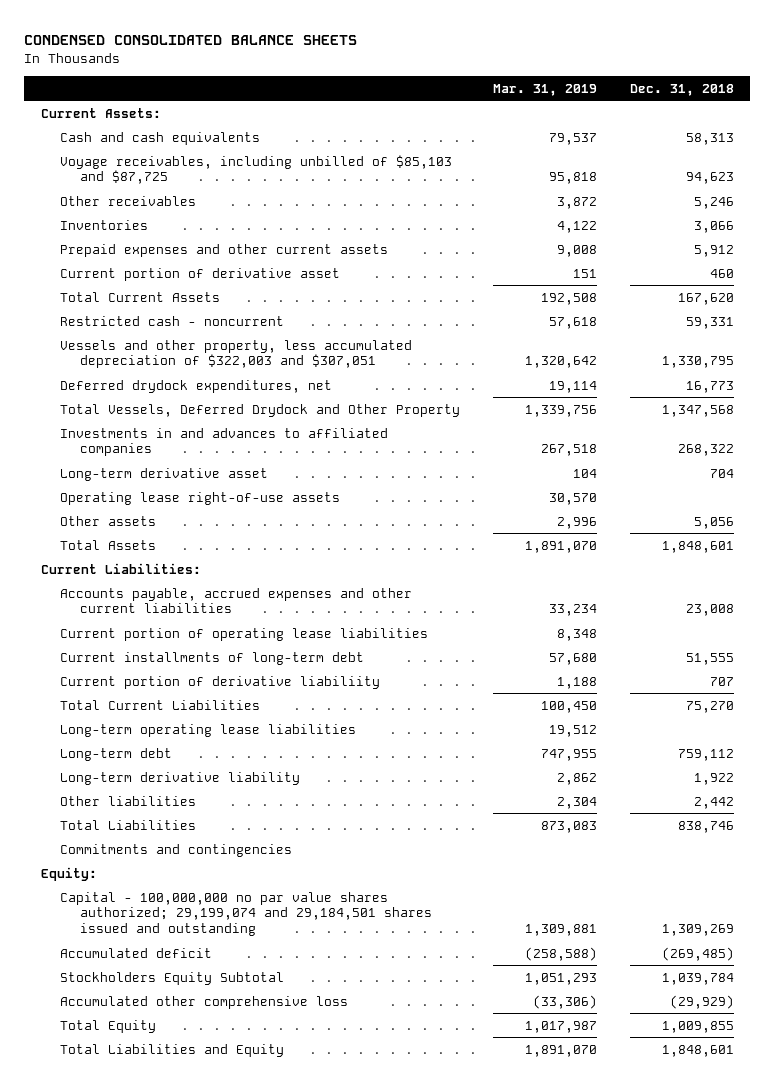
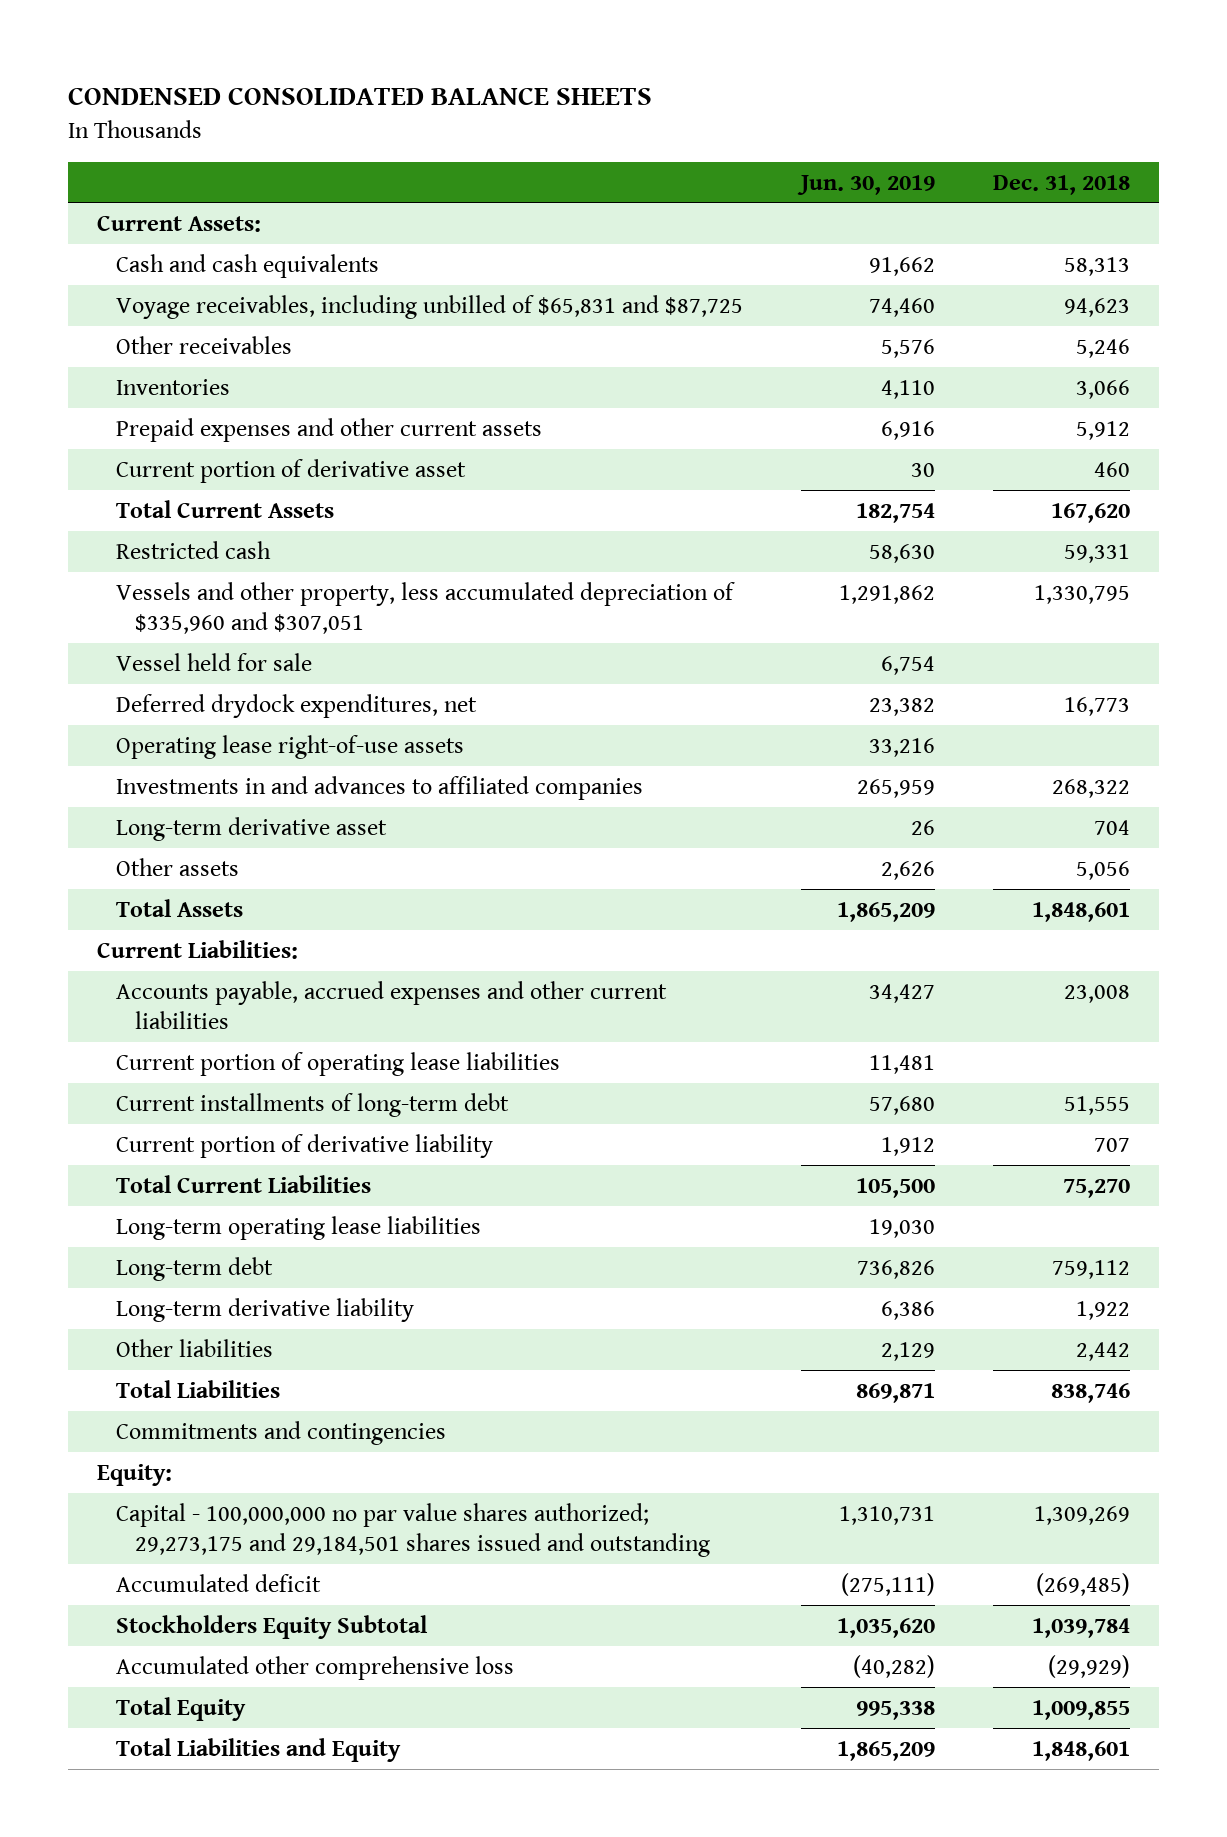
[493,83,598,96] Mar. 31, 2019 -> none
none -> [796,174,935,195] Jun. 30, 2019
[60,154,453,185] Voyage receivables, including unbilled of $85,103 and $87,725 -> [115,294,743,319] Voyage receivables, including unbilled of $65,831 and $87,725
[60,315,285,326] Restricted cash - noncurrent -> [115,540,271,559] Restricted cash
[60,339,413,369] Vessels and other property, less accumulated depreciation of $322,003 and $307,051 -> [115,581,735,635] Vessels and other property, less accumulated depreciation of $335,960 and $307,051
none -> [115,652,312,671] Vessel held for sale
[60,403,461,417] Total Vessels, Deferred Drydock and Other Property -> none
[60,491,341,505] Operating lease right-of-use assets -> [115,734,464,759] Operating lease right-of-use assets
[60,675,381,689] Current portion of derivative liabiliity -> [115,1133,493,1158] Current portion of derivative liability
[60,891,432,937] Capital - 100,000,000 no par value shares authorized; 29,199,074 and 29,184,501 shares issued and outstanding -> [115,1502,710,1558] Capital - 100,000,000 no par value shares authorized; 29,273,175 and 29,184,501 shares issued and outstanding

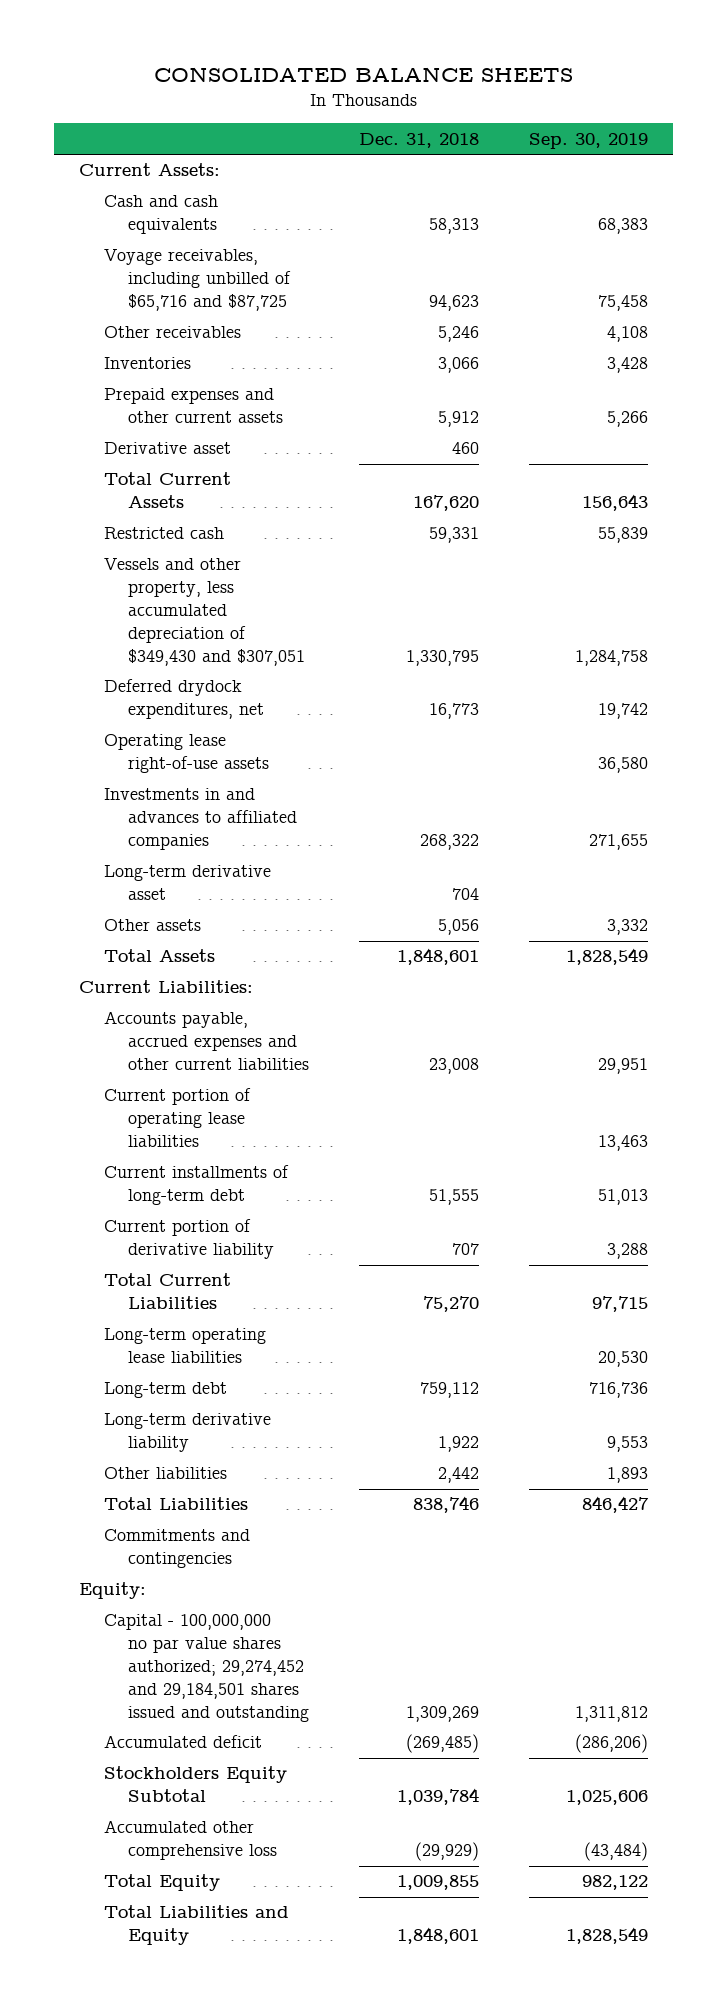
[67,87,652,106] CONDENSED CONSOLIDATED BALANCE SHEETS -> [153,66,573,82] CONSOLIDATED BALANCE SHEETS
[796,174,935,195] Jun. 30, 2019 -> none
none -> [529,132,649,149] Sep. 30, 2019
[115,294,743,319] Voyage receivables, including unbilled of $65,831 and $87,725 -> [103,249,292,312] Voyage receivables, including unbilled of $65,716 and $87,725
[115,458,466,483] Current portion of derivative asset -> [103,442,231,455] Derivative asset
[115,652,312,671] Vessel held for sale -> none
[115,581,735,635] Vessels and other property, less accumulated depreciation of $335,960 and $307,051 -> [103,558,306,667] Vessels and other property, less accumulated depreciation of $349,430 and $307,051
[115,1502,710,1558] Capital - 100,000,000 no par value shares authorized; 29,273,175 and 29,184,501 shares issued and outstanding -> [103,1614,310,1723] Capital - 100,000,000 no par value shares authorized; 29,274,452 and 29,184,501 shares issued and outstanding

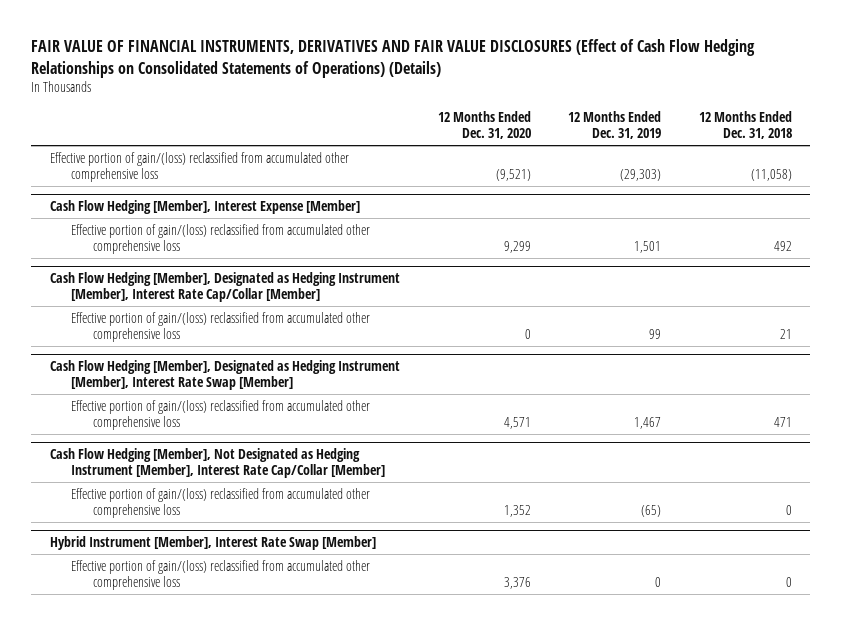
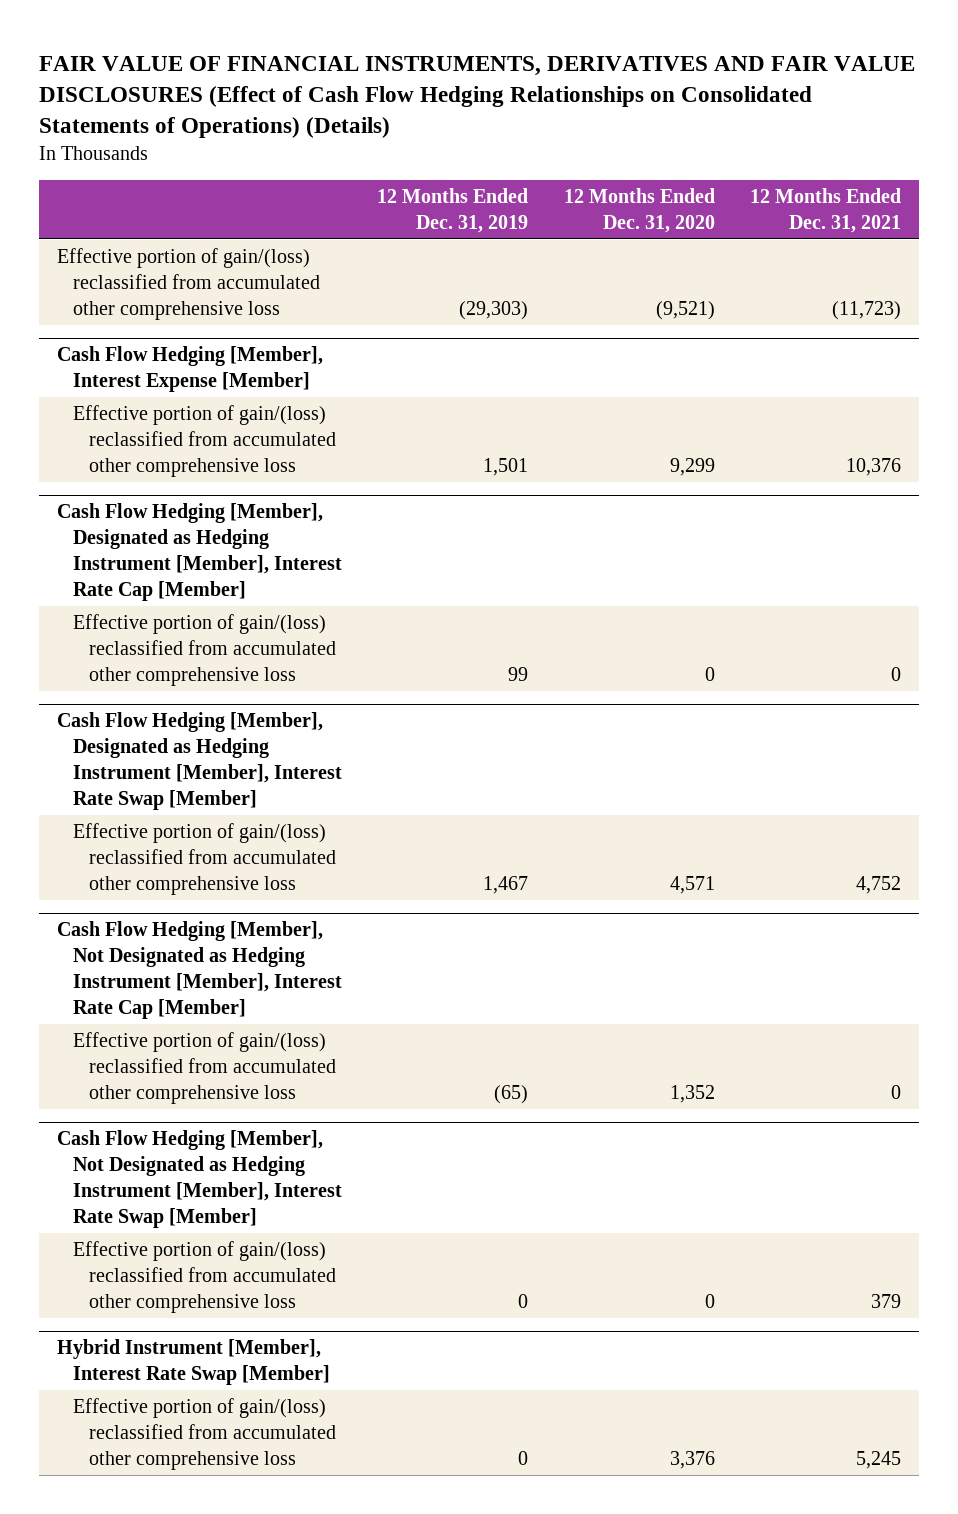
[698,111,792,140] 12 Months Ended Dec. 31, 2018 -> none
none -> [749,187,901,233] 12 Months Ended Dec. 31, 2021
[50,271,401,302] Cash Flow Hedging [Member], Designated as Hedging Instrument [Member], Interest Rate Cap/Collar [Member] -> [57,502,342,601] Cash Flow Hedging [Member], Designated as Hedging Instrument [Member], Interest Rate Cap [Member]
[50,447,386,478] Cash Flow Hedging [Member], Not Designated as Hedging Instrument [Member], Interest Rate Cap/Collar [Member] -> [57,920,342,1019] Cash Flow Hedging [Member], Not Designated as Hedging Instrument [Member], Interest Rate Cap [Member]
none -> [57,1129,342,1228] Cash Flow Hedging [Member], Not Designated as Hedging Instrument [Member], Interest Rate Swap [Member]
none -> [72,1240,336,1313] Effective portion of gain/(loss) reclassified from accumulated other comprehensive loss

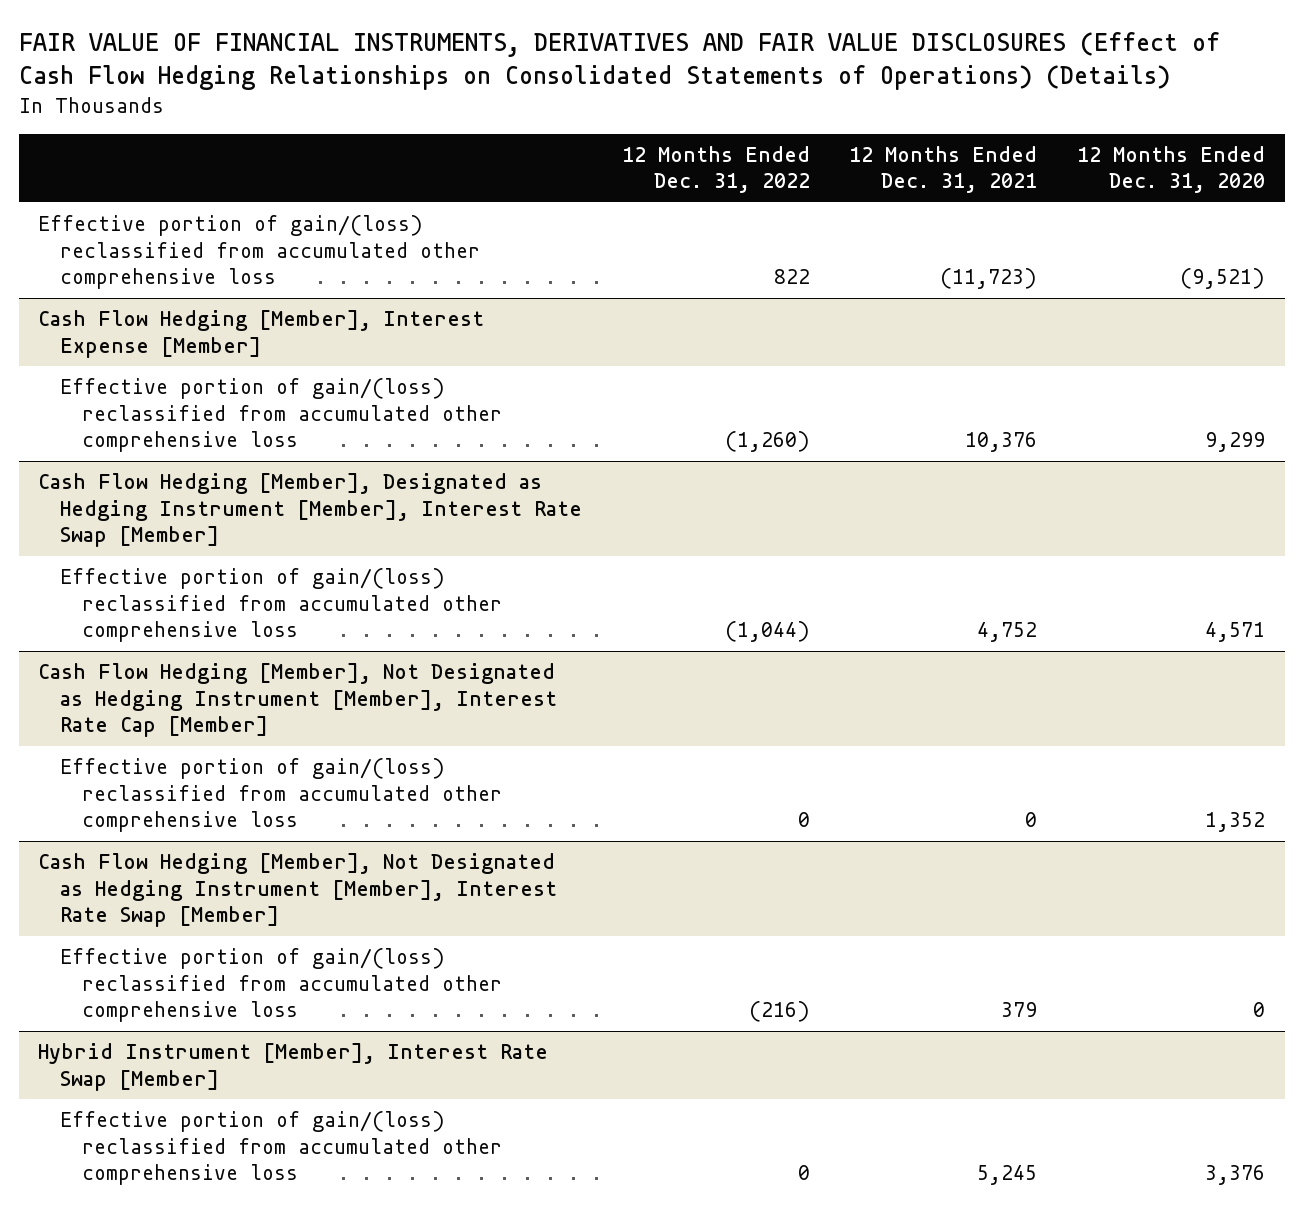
[377,187,529,233] 12 Months Ended Dec. 31, 2019 -> none
none -> [621,145,810,194] 12 Months Ended Dec. 31, 2022
[57,502,342,601] Cash Flow Hedging [Member], Designated as Hedging Instrument [Member], Interest Rate Cap [Member] -> none
[72,613,336,686] Effective portion of gain/(loss) reclassified from accumulated other comprehensive loss -> none

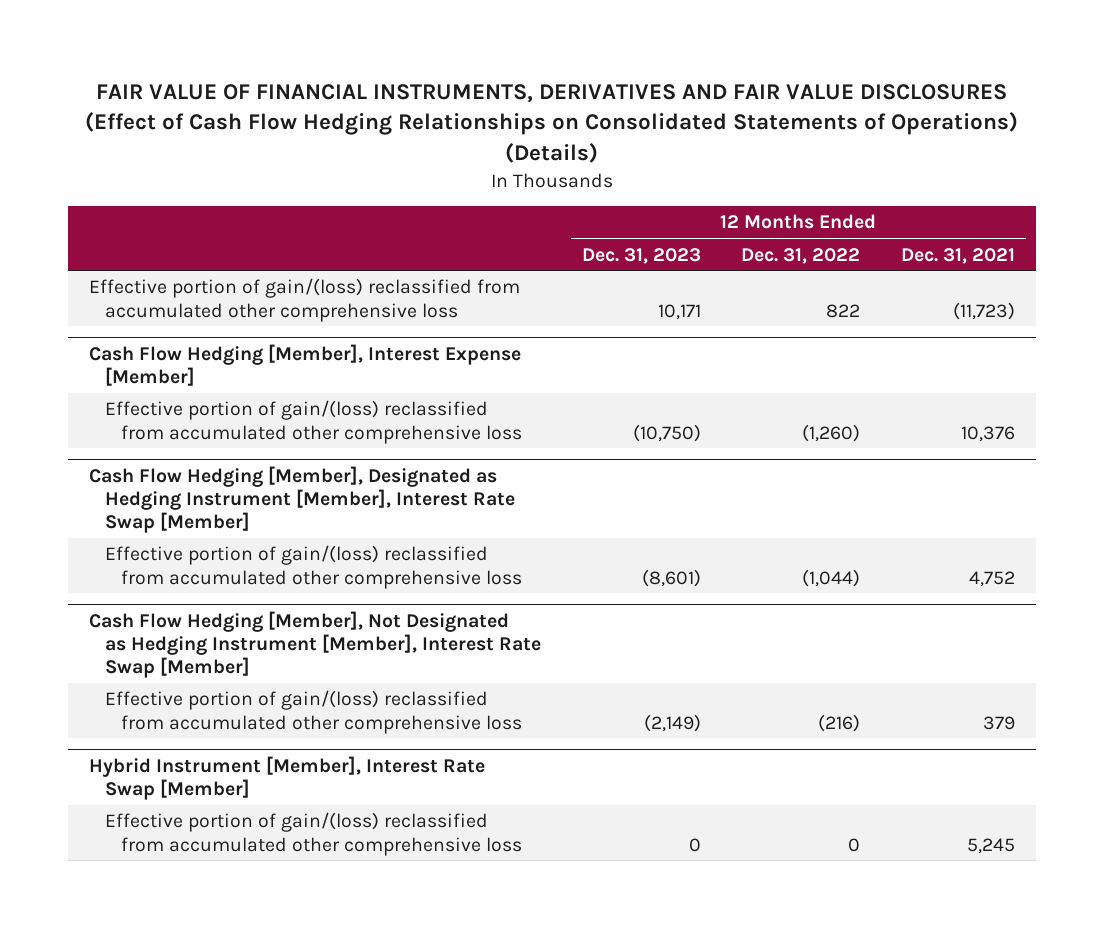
[1077,145,1266,194] 12 Months Ended Dec. 31, 2020 -> none
none -> [581,247,701,264] Dec. 31, 2023
[38,663,558,738] Cash Flow Hedging [Member], Not Designated as Hedging Instrument [Member], Interest Rate Cap [Member] -> none
[60,758,503,833] Effective portion of gain/(loss) reclassified from accumulated other comprehensive loss -> none

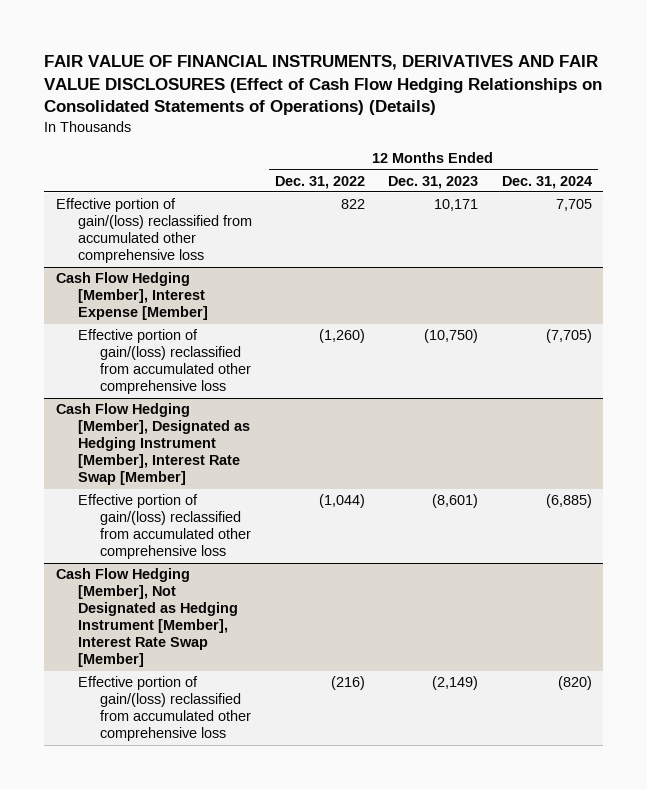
[901,247,1016,264] Dec. 31, 2021 -> none
none -> [501,175,592,189] Dec. 31, 2024
[88,755,485,801] Hybrid Instrument [Member], Interest Rate Swap [Member] -> none
[104,812,522,856] Effective portion of gain/(loss) reclassified from accumulated other comprehensive loss -> none

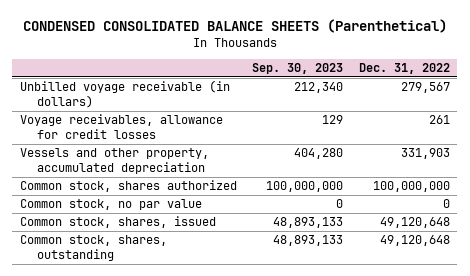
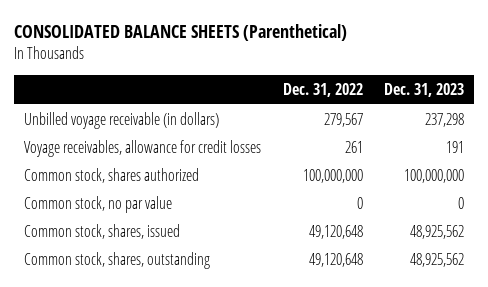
[22,18,447,33] CONDENSED CONSOLIDATED BALANCE SHEETS (Parenthetical) -> [13,24,347,42] CONSOLIDATED BALANCE SHEETS (Parenthetical)
[252,63,344,75] Sep. 30, 2023 -> none
none -> [383,82,464,97] Dec. 31, 2023
[20,148,210,174] Vessels and other property, accumulated depreciation -> none

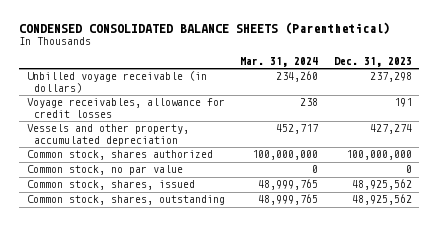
[13,24,347,42] CONSOLIDATED BALANCE SHEETS (Parenthetical) -> [18,21,390,34] CONDENSED CONSOLIDATED BALANCE SHEETS (Parenthetical)
[282,82,363,97] Dec. 31, 2022 -> none
none -> [240,57,319,68] Mar. 31, 2024
none -> [26,124,189,147] Vessels and other property, accumulated depreciation

